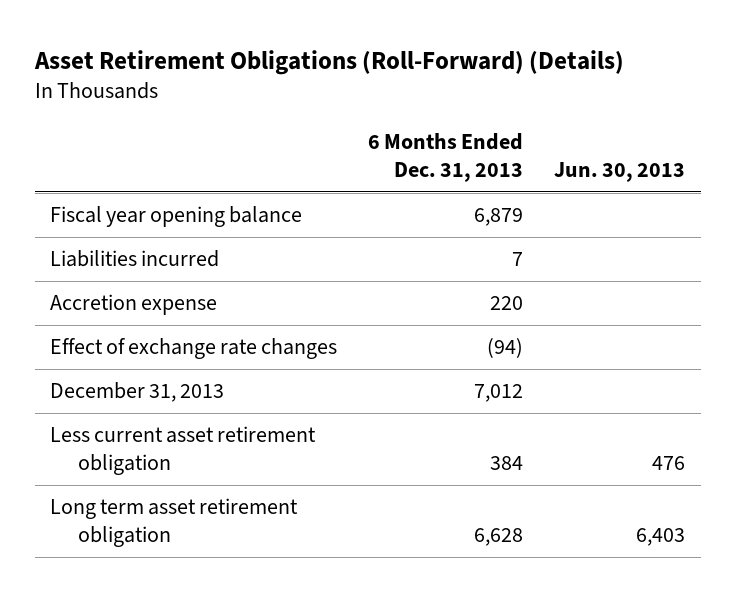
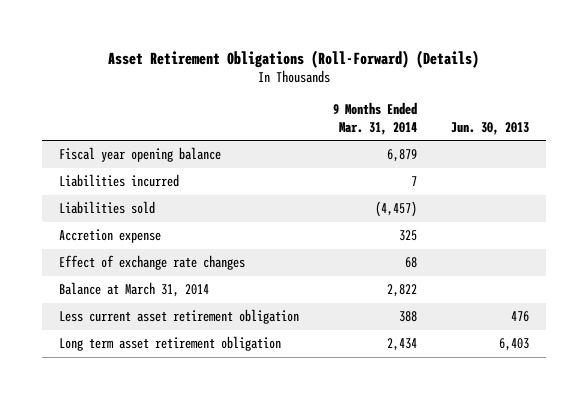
[368,133,524,182] 6 Months Ended Dec. 31, 2013 -> none
none -> [333,102,418,135] 9 Months Ended Mar. 31, 2014
none -> [59,201,156,215] Liabilities sold
[50,382,225,403] December 31, 2013 -> [59,282,210,298] Balance at March 31, 2014

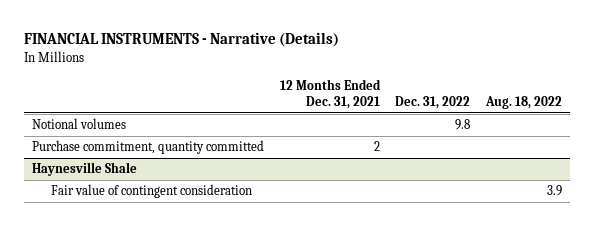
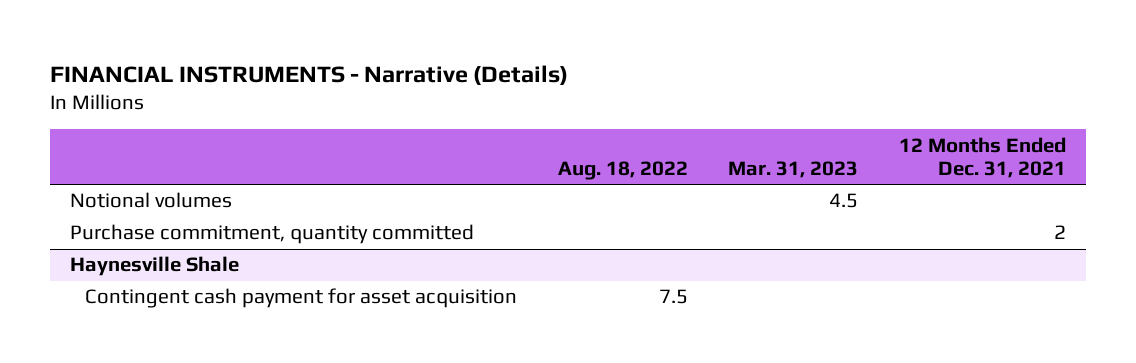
[395,96,471,110] Dec. 31, 2022 -> none
none -> [728,161,859,179] Mar. 31, 2023
[50,184,252,199] Fair value of contingent consideration -> none
none -> [85,288,518,309] Contingent cash payment for asset acquisition

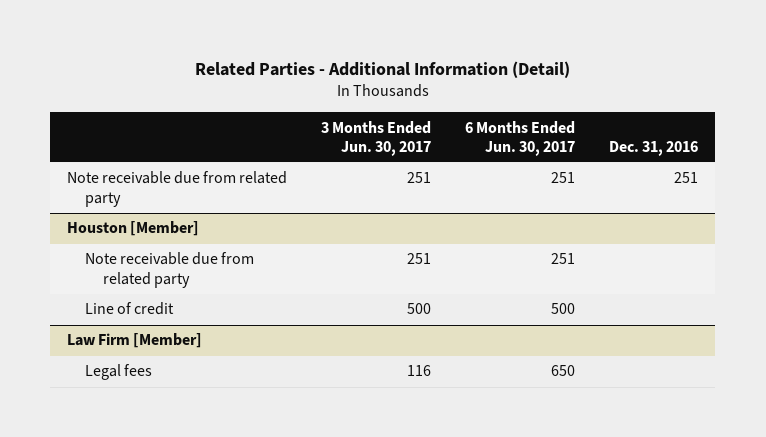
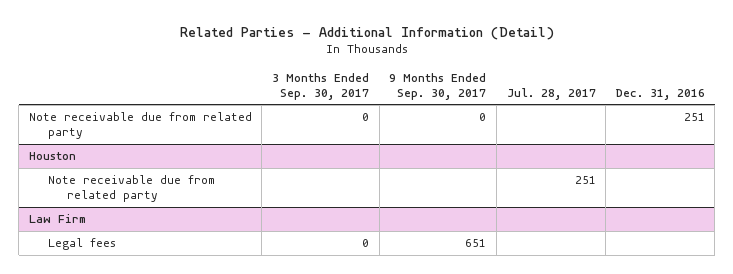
[321,120,432,156] 3 Months Ended Jun. 30, 2017 -> none
[465,120,576,156] 6 Months Ended Jun. 30, 2017 -> none
none -> [271,72,369,100] 3 Months Ended Sep. 30, 2017
none -> [389,72,487,100] 9 Months Ended Sep. 30, 2017
none -> [506,87,596,100] Jul. 28, 2017
[67,221,200,237] Houston [Member] -> [28,152,76,161] Houston
[85,302,175,316] Line of credit -> none
[67,333,203,349] Law Firm [Member] -> [28,214,86,224] Law Firm

